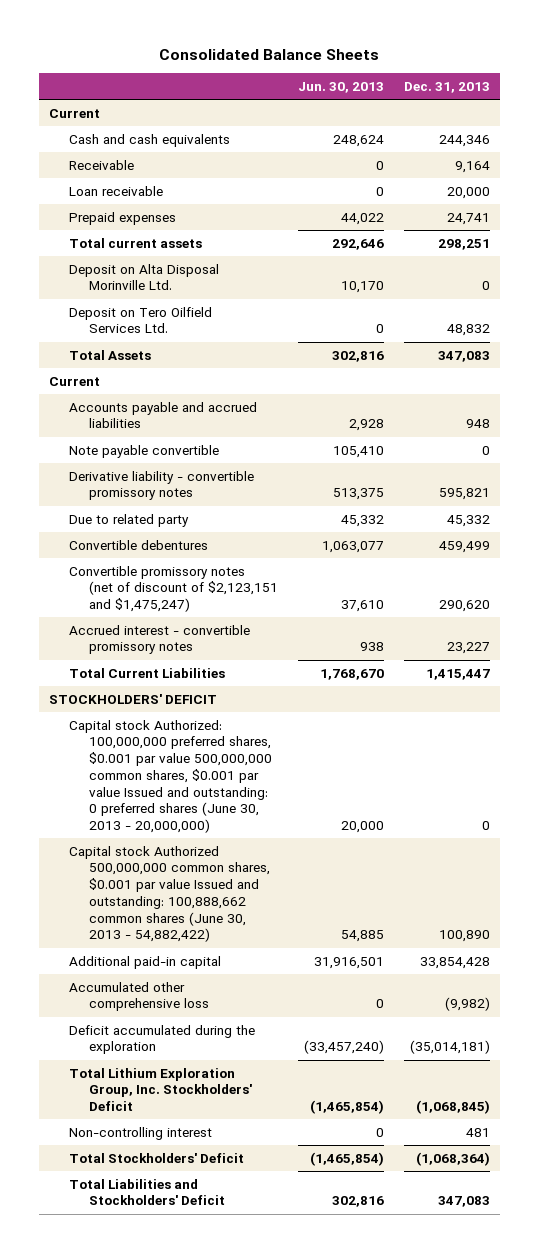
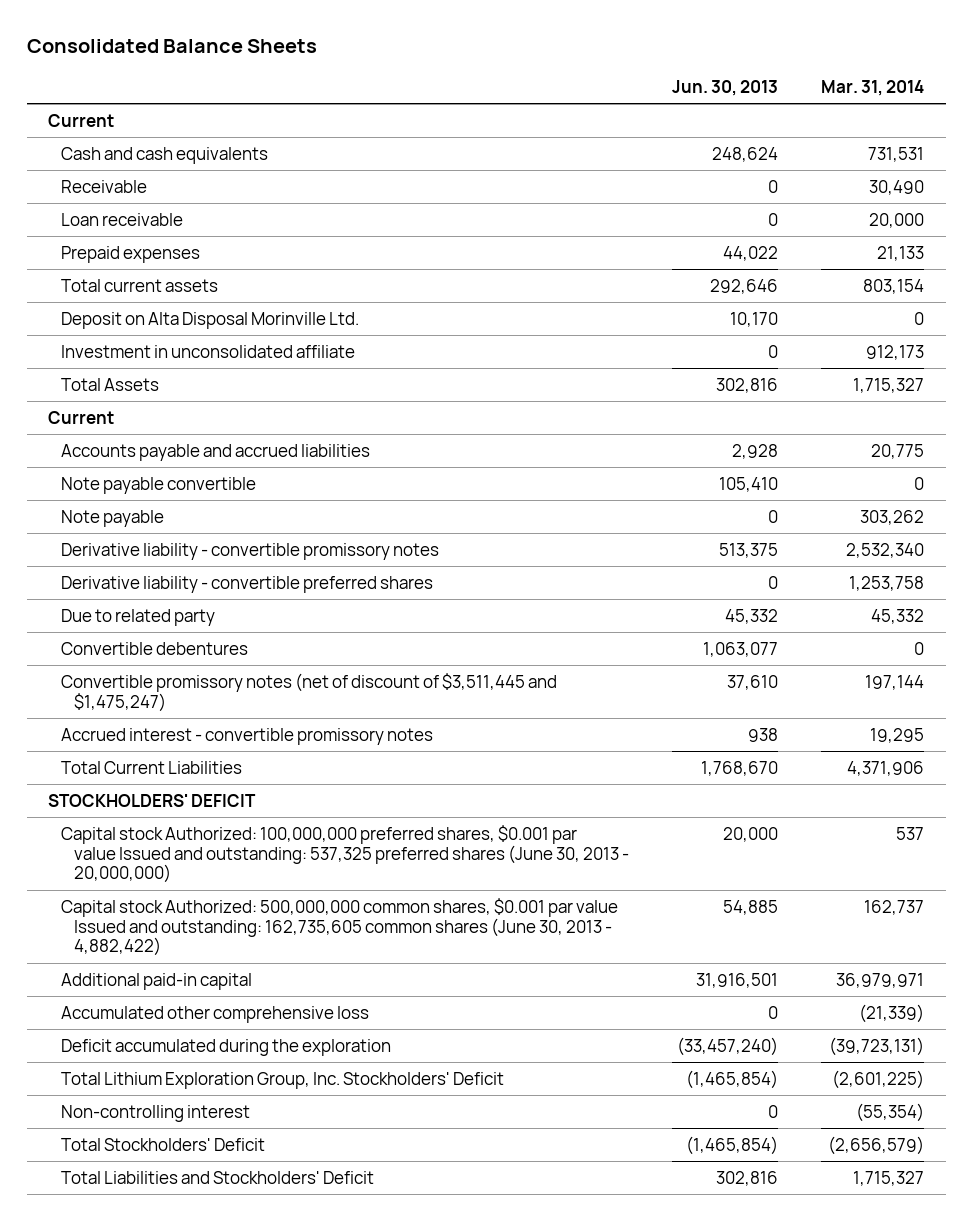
[403,81,490,93] Dec. 31, 2013 -> none
none -> [821,80,925,97] Mar. 31, 2014
[68,306,212,334] Deposit on Tero Oilfield Services Ltd. -> [61,344,356,358] Investment in unconsolidated affiliate
none -> [61,509,165,527] Note payable
none -> [61,575,434,593] Derivative liability - convertible preferred shares
[68,565,278,613] Convertible promissory notes (net of discount of $2,123,151 and $1,475,247) -> [61,672,558,712] Convertible promissory notes (net of discount of $3,511,445 and $1,475,247)
[68,719,272,834] Capital stock Authorized: 100,000,000 preferred shares, $0.001 par value 500,000,000 common shares, $0.001 par value Issued and outstanding: 0 preferred shares (June 30, 2013 - 20,000,000) -> [61,824,630,884] Capital stock Authorized: 100,000,000 preferred shares, $0.001 par value Issued and outstanding: 537,325 preferred shares (June 30, 2013 - 20,000,000)
[68,845,270,943] Capital stock Authorized 500,000,000 common shares, $0.001 par value Issued and outstanding: 100,888,662 common shares (June 30, 2013 - 54,882,422) -> [61,897,619,957] Capital stock Authorized: 500,000,000 common shares, $0.001 par value Issued and outstanding: 162,735,605 common shares (June 30, 2013 - 4,882,422)

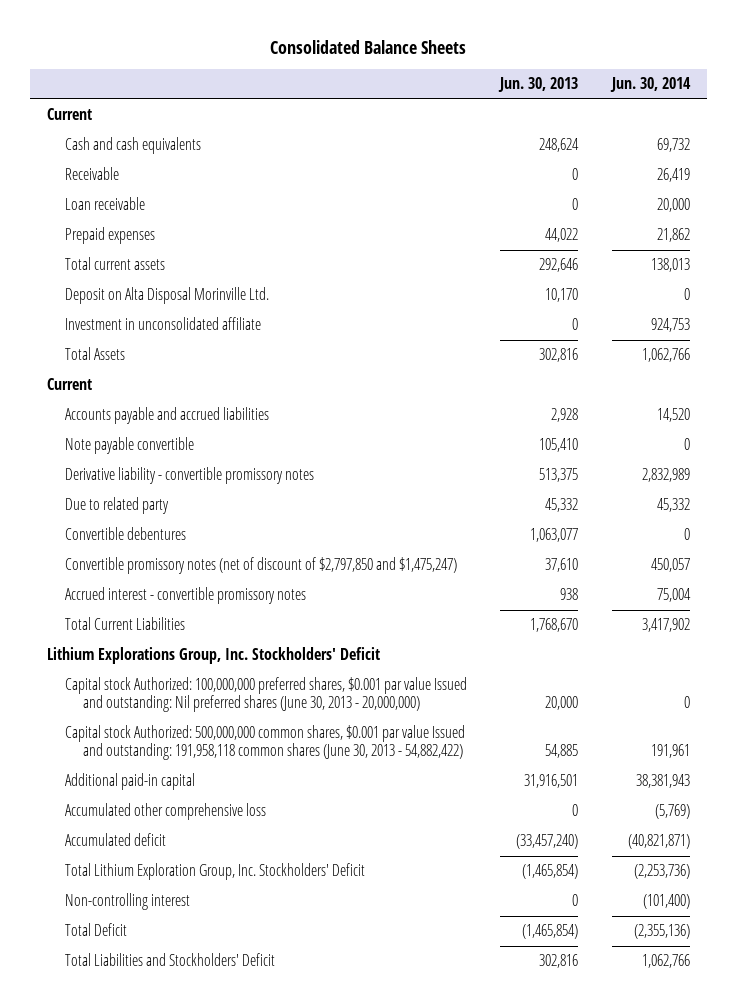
[821,80,925,97] Mar. 31, 2014 -> none
none -> [609,77,691,93] Jun. 30, 2014
[61,509,165,527] Note payable -> none
[61,575,434,593] Derivative liability - convertible preferred shares -> none
[61,672,558,712] Convertible promissory notes (net of discount of $3,511,445 and $1,475,247) -> [64,557,457,575] Convertible promissory notes (net of discount of $2,797,850 and $1,475,247)
[48,793,257,807] STOCKHOLDERS' DEFICIT -> [46,647,380,665] Lithium Explorations Group, Inc. Stockholders' Deficit
[61,824,630,884] Capital stock Authorized: 100,000,000 preferred shares, $0.001 par value Issued and outstanding: 537,325 preferred shares (June 30, 2013 - 20,000,000) -> [64,677,467,713] Capital stock Authorized: 100,000,000 preferred shares, $0.001 par value Issued and outstanding: Nil preferred shares (June 30, 2013 - 20,000,000)
[61,897,619,957] Capital stock Authorized: 500,000,000 common shares, $0.001 par value Issued and outstanding: 162,735,605 common shares (June 30, 2013 - 4,882,422) -> [64,725,465,761] Capital stock Authorized: 500,000,000 common shares, $0.001 par value Issued and outstanding: 191,958,118 common shares (June 30, 2013 - 54,882,422)
[61,1038,392,1056] Deficit accumulated during the exploration -> [64,833,166,847] Accumulated deficit
[61,1137,266,1151] Total Stockholders' Deficit -> [64,923,127,937] Total Deficit

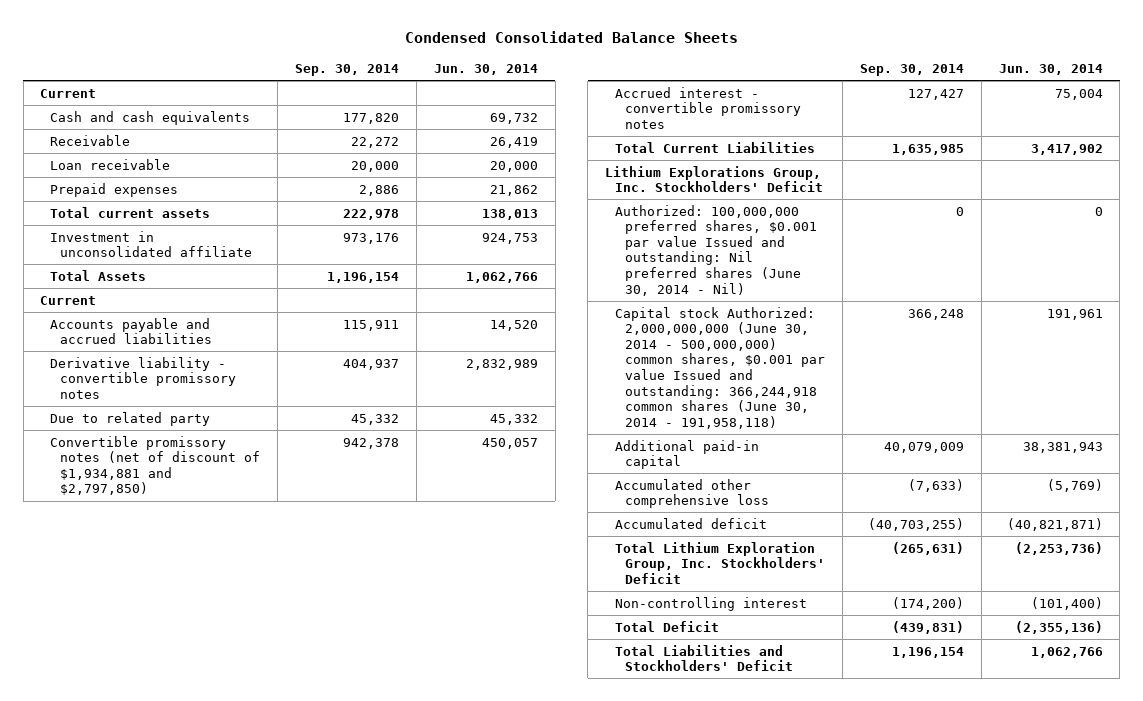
[270,39,467,54] Consolidated Balance Sheets -> [404,31,738,44] Condensed Consolidated Balance Sheets
[498,77,579,93] Jun. 30, 2013 -> none
none -> [295,63,400,76] Sep. 30, 2014
[64,287,269,305] Deposit on Alta Disposal Morinville Ltd. -> none
[64,437,194,455] Note payable convertible -> none
[64,527,186,541] Convertible debentures -> none
[64,557,457,575] Convertible promissory notes (net of discount of $2,797,850 and $1,475,247) -> [50,435,261,496] Convertible promissory notes (net of discount of $1,934,881 and $2,797,850)
[64,677,467,713] Capital stock Authorized: 100,000,000 preferred shares, $0.001 par value Issued and outstanding: Nil preferred shares (June 30, 2013 - 20,000,000) -> [615,204,818,296] Authorized: 100,000,000 preferred shares, $0.001 par value Issued and outstanding: Nil preferred shares (June 30, 2014 - Nil)
[64,725,465,761] Capital stock Authorized: 500,000,000 common shares, $0.001 par value Issued and outstanding: 191,958,118 common shares (June 30, 2013 - 54,882,422) -> [615,306,826,429] Capital stock Authorized: 2,000,000,000 (June 30, 2014 - 500,000,000) common shares, $0.001 par value Issued and outstanding: 366,244,918 common shares (June 30, 2014 - 191,958,118)

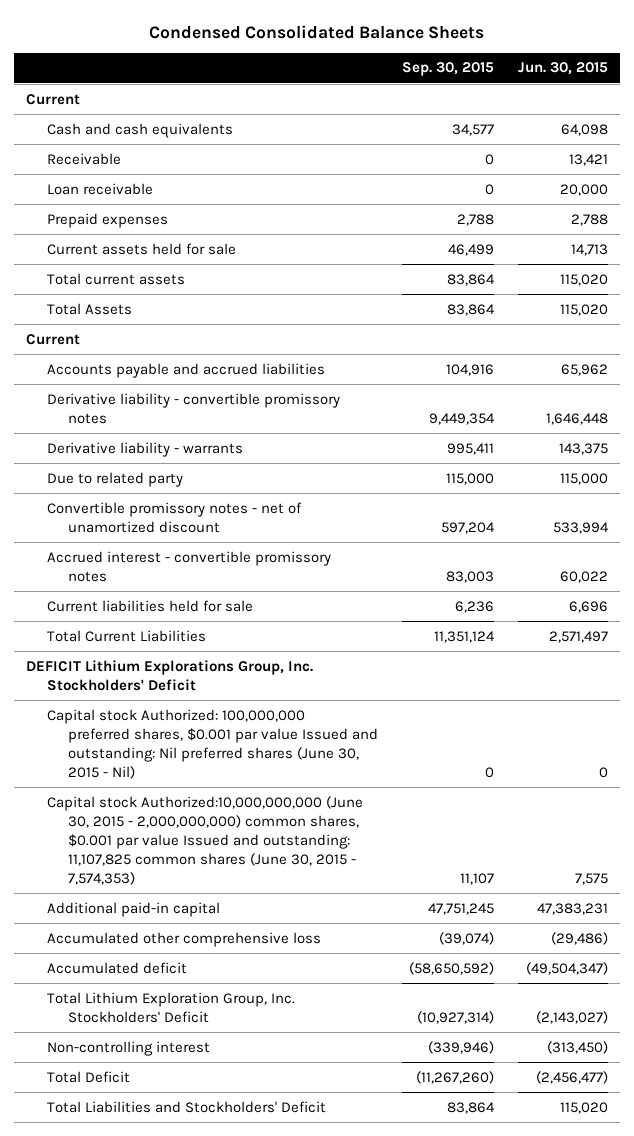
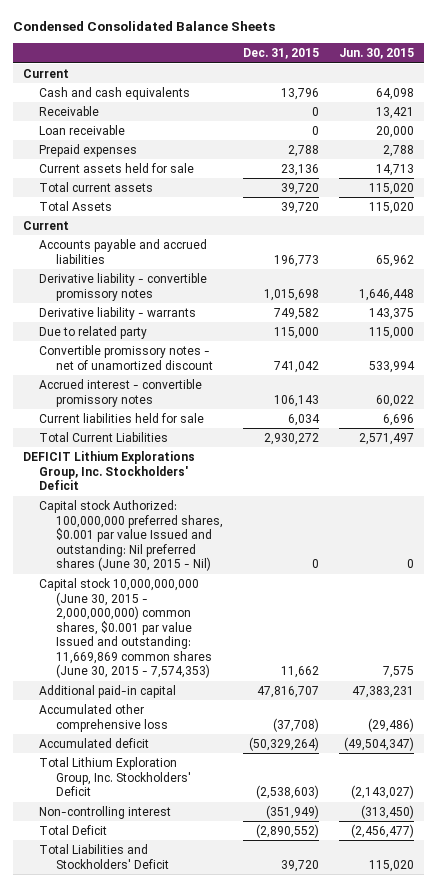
[401,62,494,77] Sep. 30, 2015 -> none
none -> [243,48,320,60] Dec. 31, 2015
[47,795,364,885] Capital stock Authorized:10,000,000,000 (June 30, 2015 - 2,000,000,000) common shares, $0.001 par value Issued and outstanding: 11,107,825 common shares (June 30, 2015 - 7,574,353) -> [39,577,212,679] Capital stock 10,000,000,000 (June 30, 2015 - 2,000,000,000) common shares, $0.001 par value Issued and outstanding: 11,669,869 common shares (June 30, 2015 - 7,574,353)

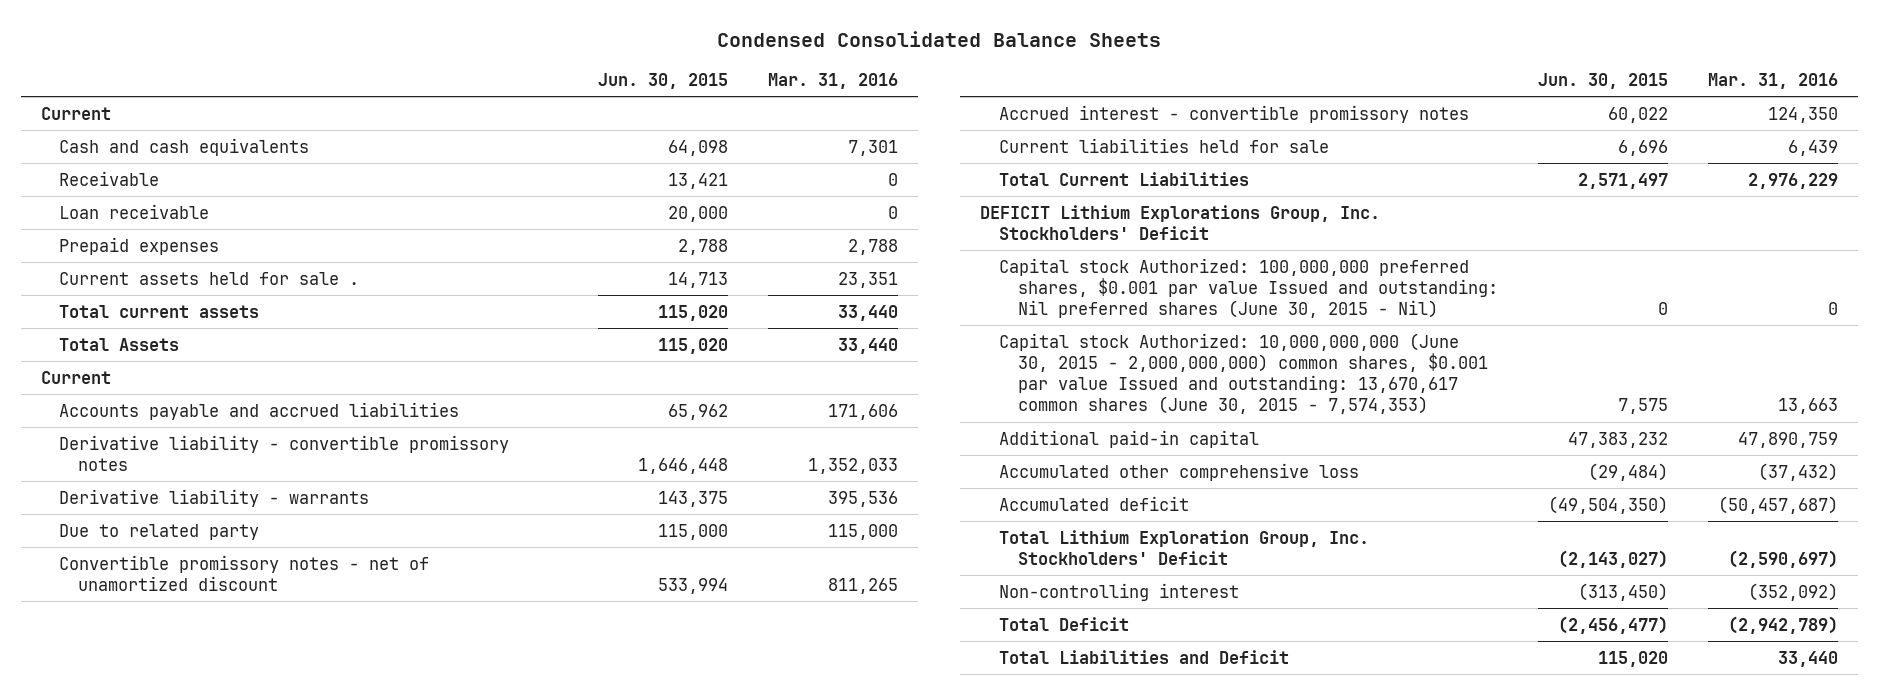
[243,48,320,60] Dec. 31, 2015 -> none
none -> [768,73,899,90] Mar. 31, 2016
[39,162,195,173] Current assets held for sale -> [59,271,360,285] Current assets held for sale .
[39,577,212,679] Capital stock 10,000,000,000 (June 30, 2015 - 2,000,000,000) common shares, $0.001 par value Issued and outstanding: 11,669,869 common shares (June 30, 2015 - 7,574,353) -> [999,332,1489,415] Capital stock Authorized: 10,000,000,000 (June 30, 2015 - 2,000,000,000) common shares, $0.001 par value Issued and outstanding: 13,670,617 common shares (June 30, 2015 - 7,574,353)
[352,685,415,698] 47,383,231 -> [1567,431,1668,448] 47,383,232
[368,717,415,732] (29,486) -> [1587,462,1668,481] (29,484)
[344,736,415,751] (49,504,347) -> [1547,495,1668,514] (49,504,350)
[39,843,169,869] Total Liabilities and Stockholders' Deficit -> [999,649,1290,664] Total Liabilities and Deficit

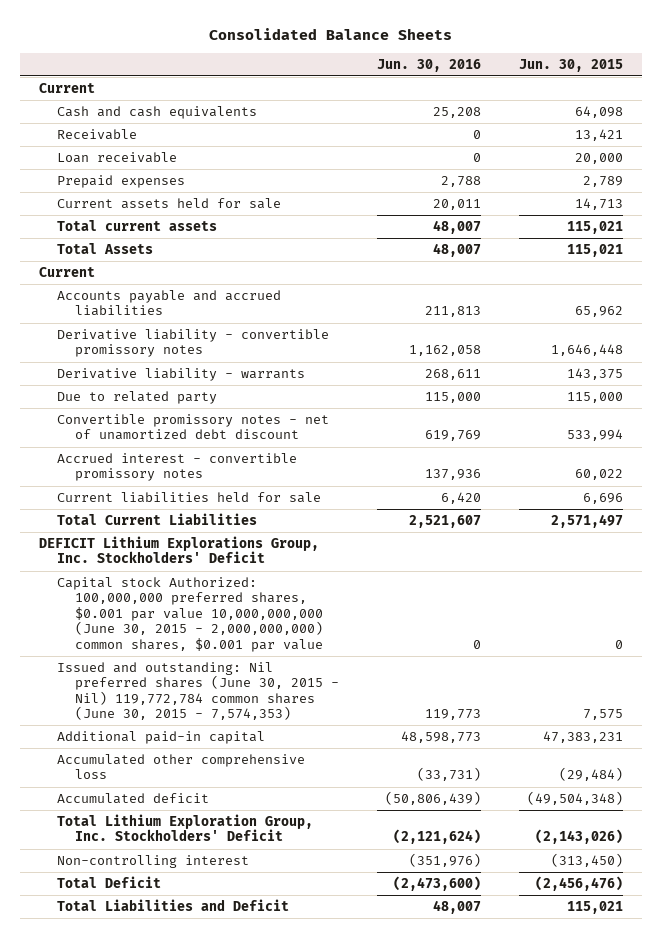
[717,30,1162,47] Condensed Consolidated Balance Sheets -> [209,27,453,40] Consolidated Balance Sheets
[768,73,899,90] Mar. 31, 2016 -> none
none -> [376,58,481,72] Jun. 30, 2016
[678,238,729,255] 2,788 -> [583,176,624,188] 2,789
[59,271,360,285] Current assets held for sale . -> [56,198,281,210] Current assets held for sale
[658,304,729,321] 115,020 -> [567,221,624,235] 115,021
[658,337,729,354] 115,020 -> [567,244,624,258] 115,021
[59,554,430,591] Convertible promissory notes - net of unamortized discount -> [56,414,329,441] Convertible promissory notes - net of unamortized debt discount
[999,257,1499,319] Capital stock Authorized: 100,000,000 preferred shares, $0.001 par value Issued and outstanding: Nil preferred shares (June 30, 2015 - Nil) -> [56,577,323,652] Capital stock Authorized: 100,000,000 preferred shares, $0.001 par value 10,000,000,000 (June 30, 2015 - 2,000,000,000) common shares, $0.001 par value
[999,332,1489,415] Capital stock Authorized: 10,000,000,000 (June 30, 2015 - 2,000,000,000) common shares, $0.001 par value Issued and outstanding: 13,670,617 common shares (June 30, 2015 - 7,574,353) -> [56,662,339,721] Issued and outstanding: Nil preferred shares (June 30, 2015 - Nil) 119,772,784 common shares (June 30, 2015 - 7,574,353)
[1567,431,1668,448] 47,383,232 -> [543,731,624,744] 47,383,231
[1547,495,1668,514] (49,504,350) -> [527,791,624,806] (49,504,348)
[1557,549,1668,568] (2,143,027) -> [535,829,624,845] (2,143,026)
[1557,615,1668,634] (2,456,477) -> [535,876,624,892] (2,456,476)
[1597,650,1668,667] 115,020 -> [567,901,624,915] 115,021

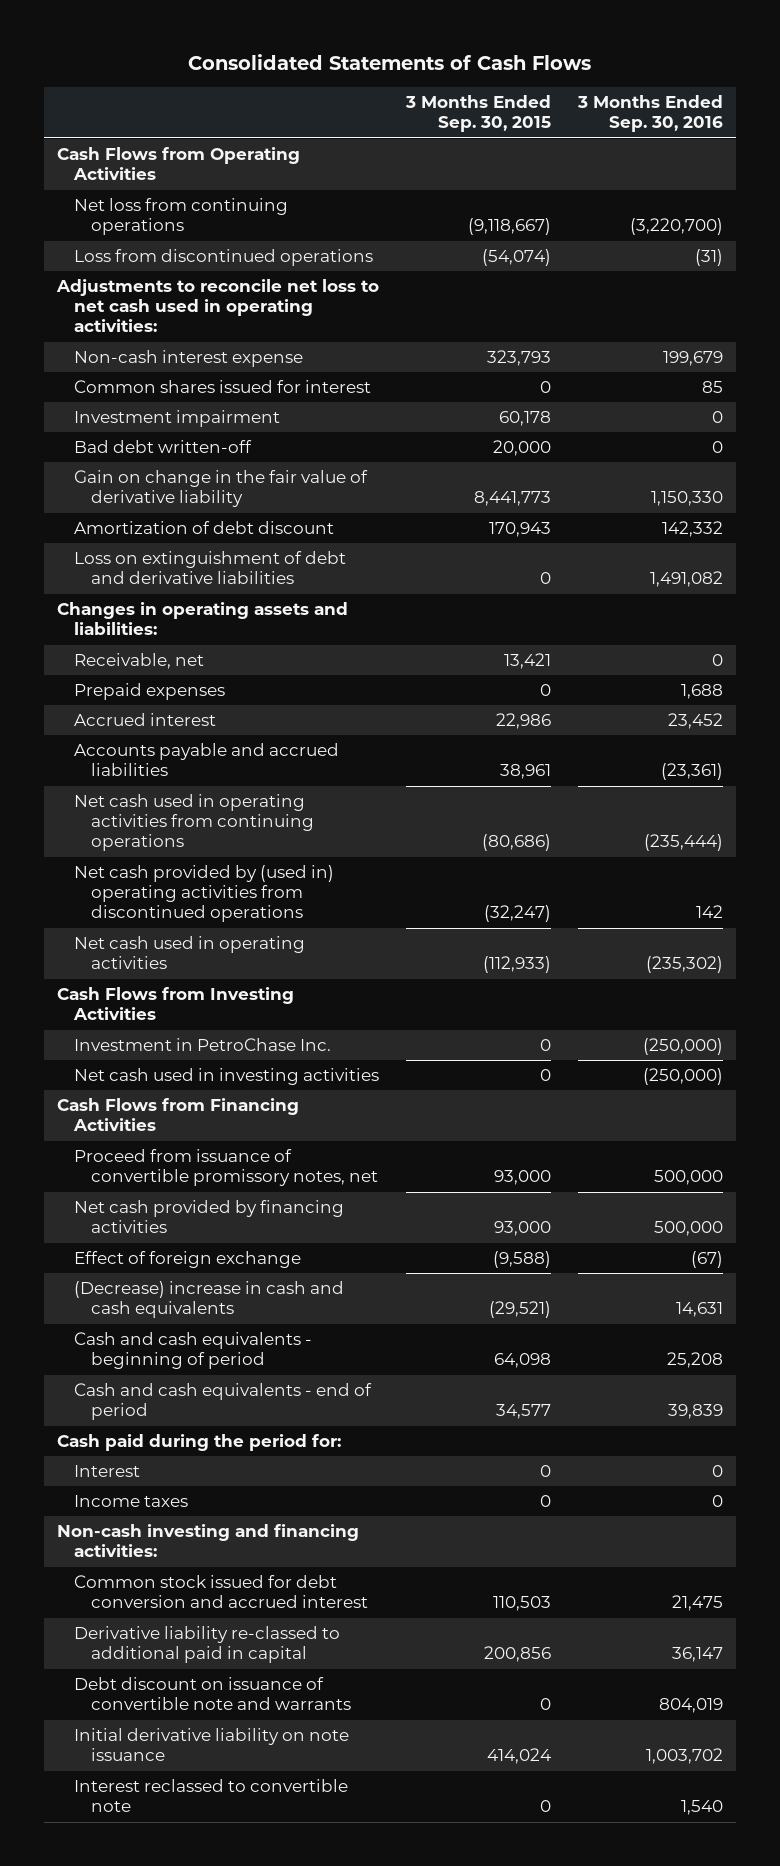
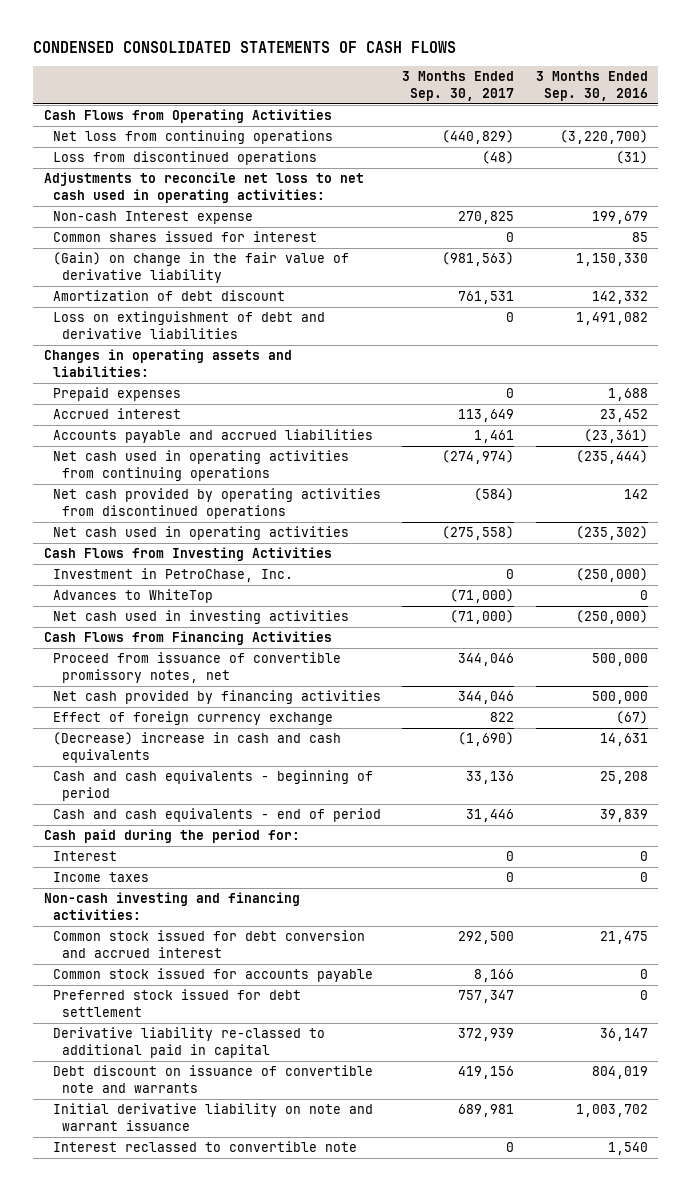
[188,54,592,71] Consolidated Statements of Cash Flows -> [32,41,456,54] CONDENSED CONSOLIDATED STATEMENTS OF CASH FLOWS
[405,95,552,133] 3 Months Ended Sep. 30, 2015 -> none
none -> [402,71,515,102] 3 Months Ended Sep. 30, 2017
[74,350,304,368] Non-cash interest expense -> [52,211,253,225] Non-cash Interest expense
[74,410,281,428] Investment impairment -> none
[74,440,253,454] Bad debt written-off -> none
[74,470,369,508] Gain on change in the fair value of derivative liability -> [52,252,349,283] (Gain) on change in the fair value of derivative liability
[74,653,205,670] Receivable, net -> none
[74,865,335,923] Net cash provided by (used in) operating activities from discontinued operations -> [52,488,381,519] Net cash provided by operating activities from discontinued operations
[74,1038,332,1052] Investment in PetroChase Inc. -> [52,568,293,583] Investment in PetroChase, Inc.
none -> [52,589,213,604] Advances to WhiteTop
[74,1251,302,1269] Effect of foreign exchange -> [52,711,333,726] Effect of foreign currency exchange
none -> [52,968,373,983] Common stock issued for accounts payable
none -> [52,989,301,1017] Preferred stock issued for debt settlement
[74,1728,350,1762] Initial derivative liability on note issuance -> [52,1103,373,1131] Initial derivative liability on note and warrant issuance

